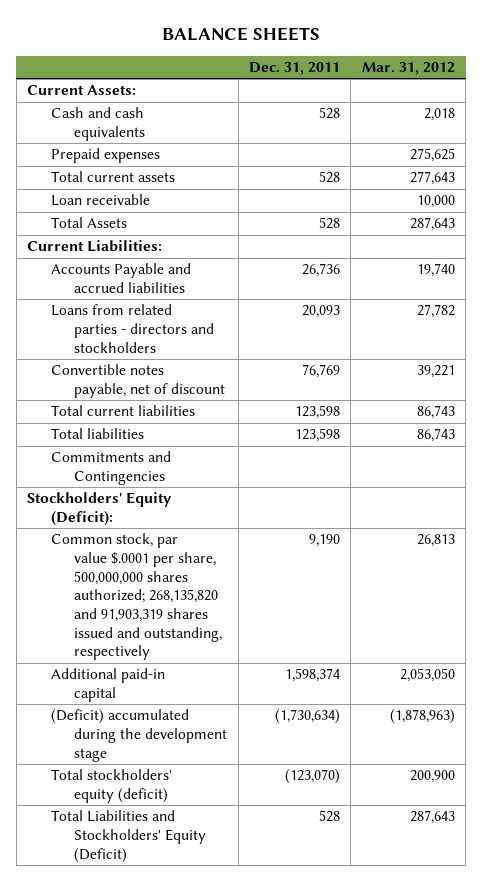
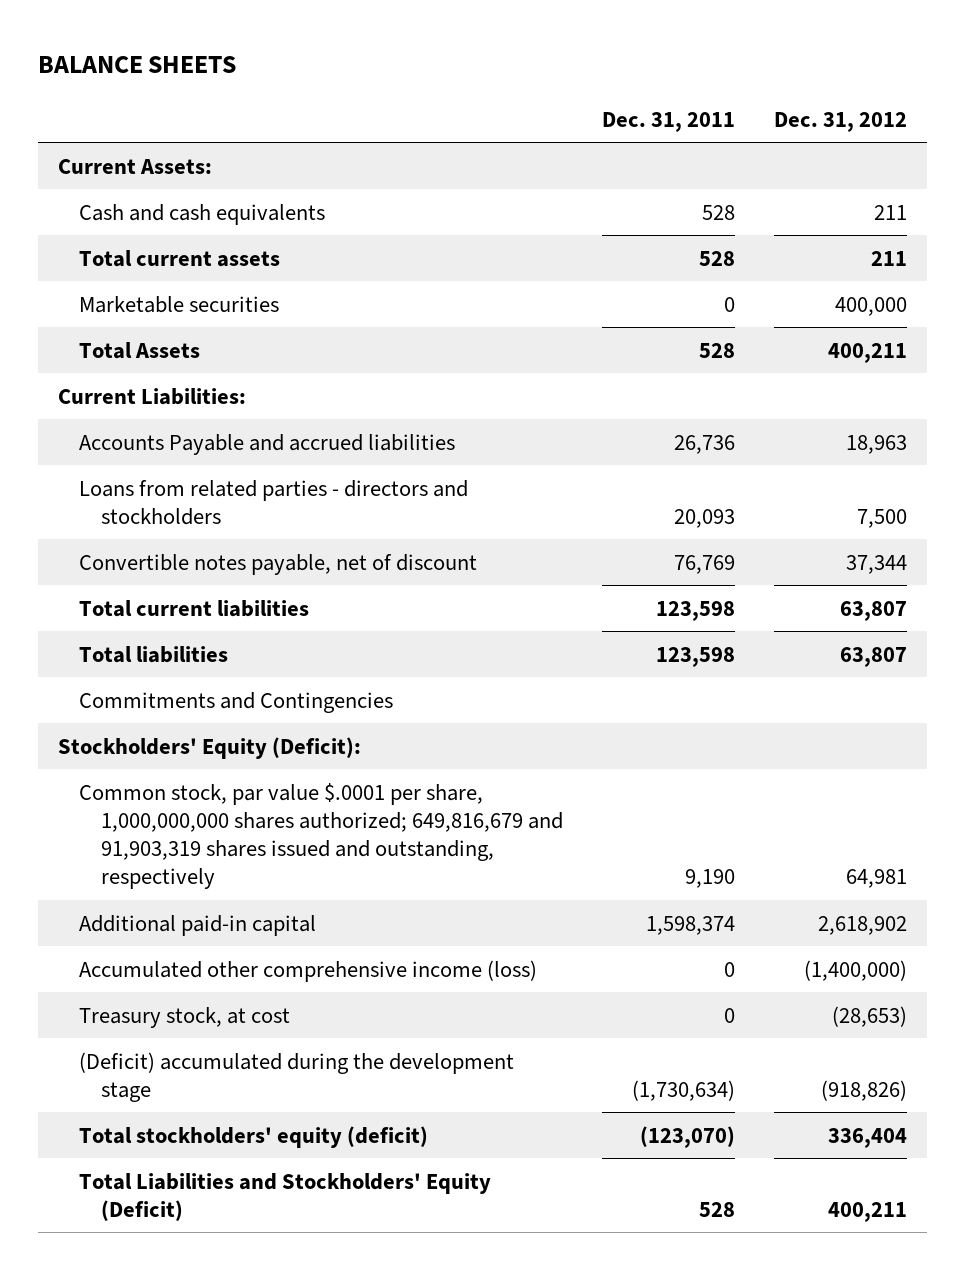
[361,61,455,75] Mar. 31, 2012 -> none
none -> [774,111,908,132] Dec. 31, 2012
[50,148,160,164] Prepaid expenses -> none
[50,194,150,207] Loan receivable -> none
none -> [79,295,280,313] Marketable securities
[50,533,223,661] Common stock, par value $.0001 per share, 500,000,000 shares authorized; 268,135,820 and 91,903,319 shares issued and outstanding, respectively -> [79,782,564,890] Common stock, par value $.0001 per share, 1,000,000,000 shares authorized; 649,816,679 and 91,903,319 shares issued and outstanding, respectively
none -> [79,959,538,982] Accumulated other comprehensive income (loss)
none -> [79,1006,291,1028] Treasury stock, at cost

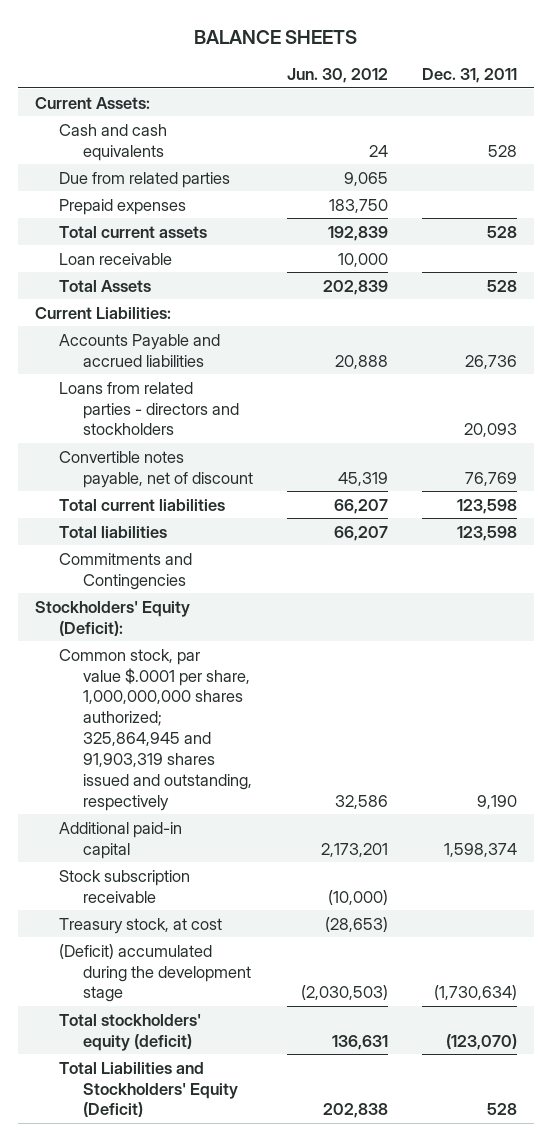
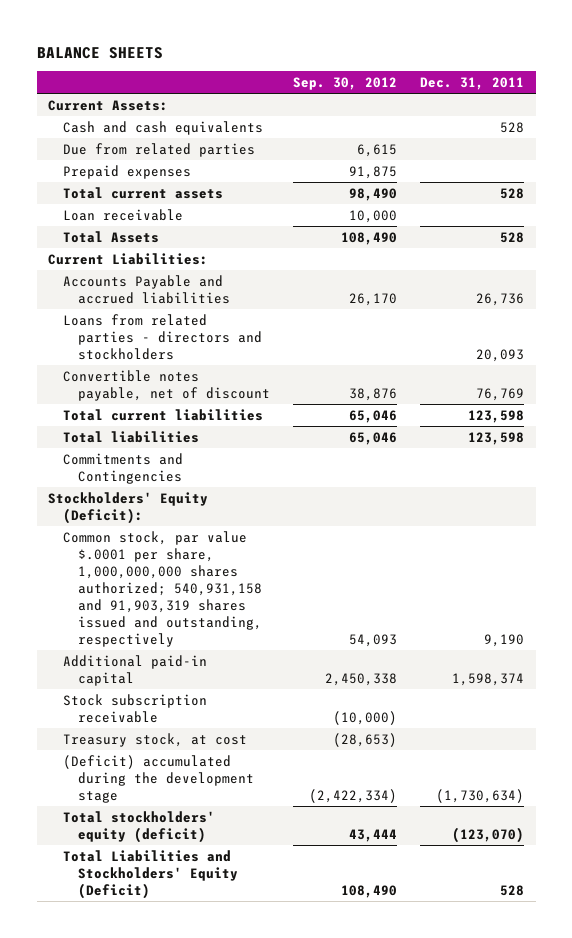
[287,68,389,84] Jun. 30, 2012 -> none
none -> [292,77,397,91] Sep. 30, 2012
[59,648,253,811] Common stock, par value $.0001 per share, 1,000,000,000 shares authorized; 325,864,945 and 91,903,319 shares issued and outstanding, respectively -> [62,530,262,648] Common stock, par value $.0001 per share, 1,000,000,000 shares authorized; 540,931,158 and 91,903,319 shares issued and outstanding, respectively

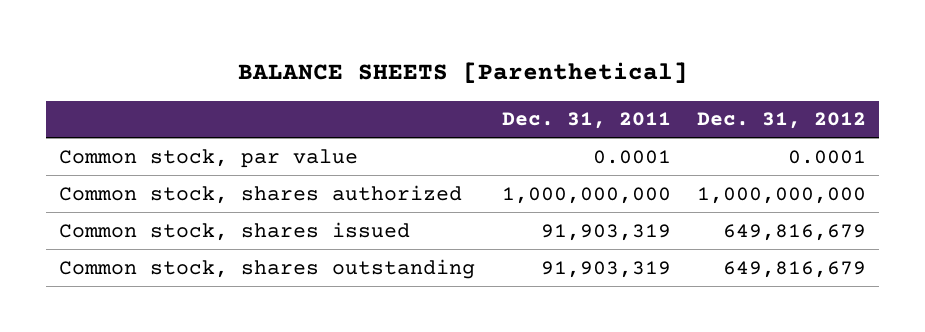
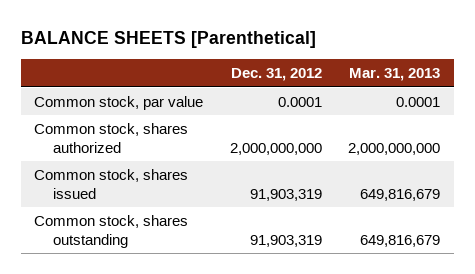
[501,112,671,130] Dec. 31, 2011 -> none
none -> [349,68,441,82] Mar. 31, 2013
[697,186,867,204] 1,000,000,000 -> [229,142,322,155] 2,000,000,000
[723,223,867,241] 649,816,679 -> [249,188,322,201] 91,903,319
[723,260,867,278] 649,816,679 -> [249,234,322,247] 91,903,319

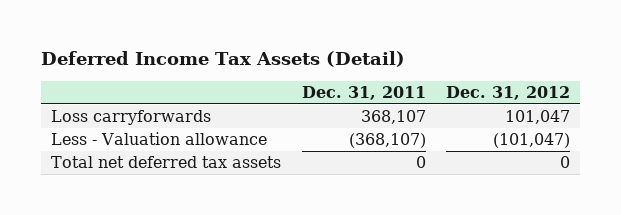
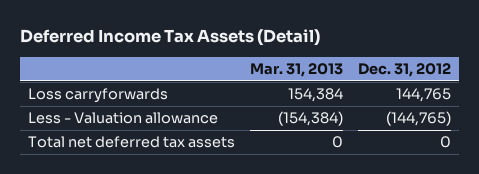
[301,86,426,101] Dec. 31, 2011 -> none
none -> [249,63,343,78] Mar. 31, 2013
[505,110,571,125] 101,047 -> [396,88,452,103] 144,765
[493,133,571,149] (101,047) -> [386,111,452,127] (144,765)

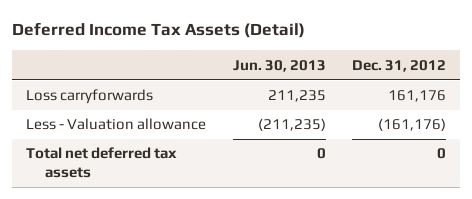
[249,63,343,78] Mar. 31, 2013 -> none
none -> [232,59,326,72] Jun. 30, 2013
[396,88,452,103] 144,765 -> [388,90,447,103] 161,176
[386,111,452,127] (144,765) -> [378,118,447,132] (161,176)

